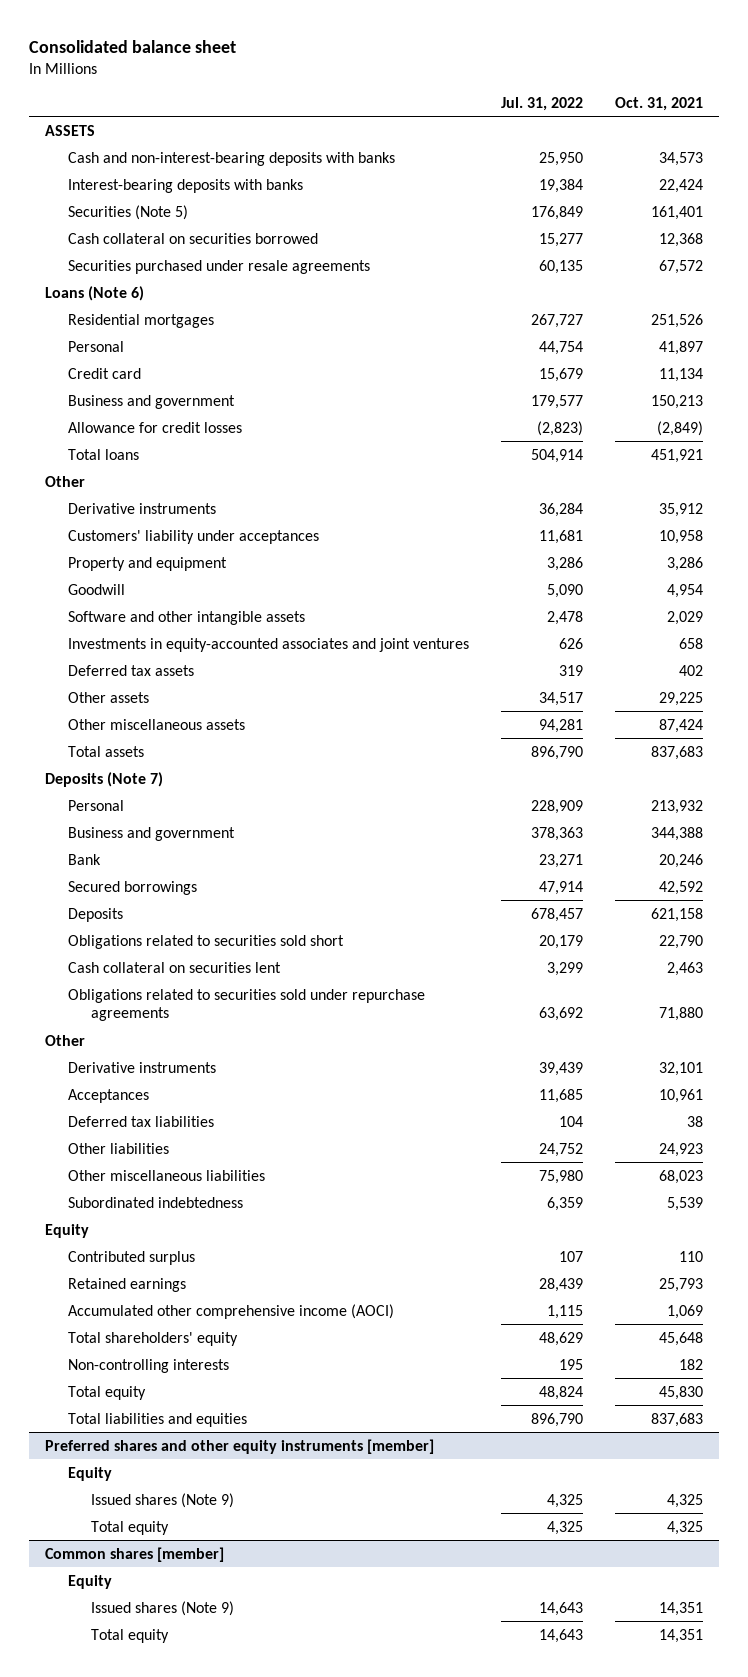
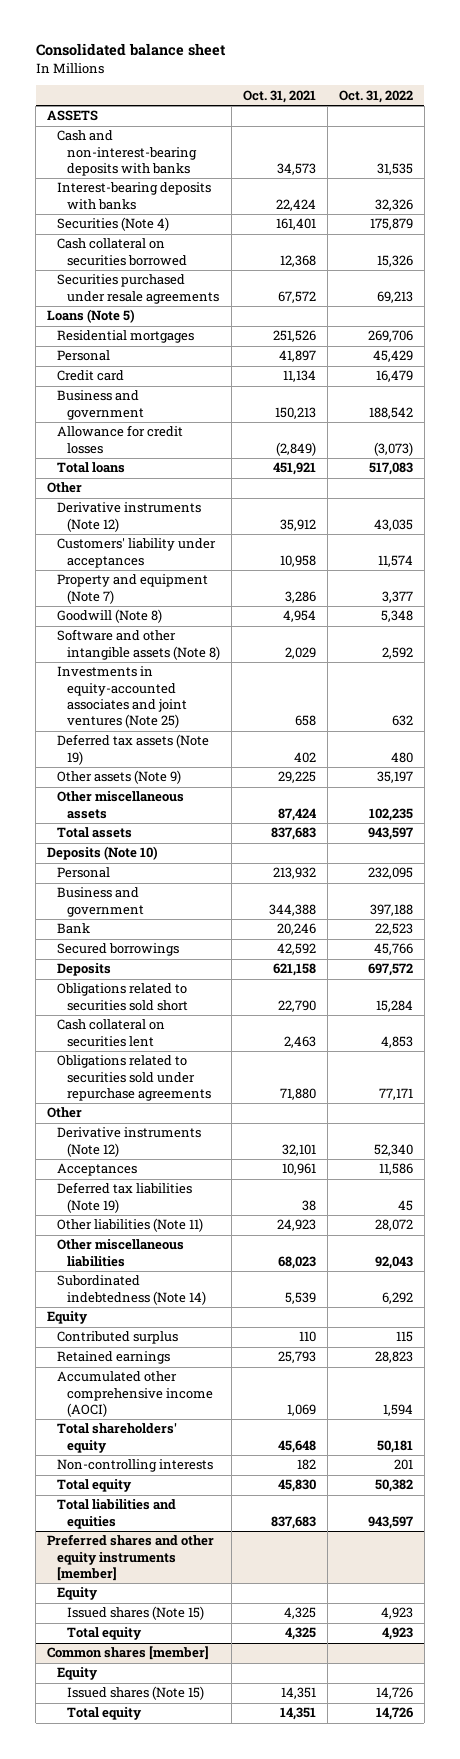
[501,96,584,111] Jul. 31, 2022 -> none
none -> [338,89,413,103] Oct. 31, 2022
[68,204,189,220] Securities (Note 5) -> [56,217,169,232] Securities (Note 4)
[45,285,145,301] Loans (Note 6) -> [47,309,136,324] Loans (Note 5)
[68,502,217,514] Derivative instruments -> [56,502,201,532] Derivative instruments (Note 12)
[68,556,228,571] Property and equipment -> [56,574,208,604] Property and equipment (Note 7)
[68,583,126,595] Goodwill -> [56,609,162,624] Goodwill (Note 8)
[68,610,306,625] Software and other intangible assets -> [56,629,220,660] Software and other intangible assets (Note 8)
[68,637,470,652] Investments in equity-accounted associates and joint ventures -> [56,666,187,729] Investments in equity-accounted associates and joint ventures (Note 25)
[68,664,195,676] Deferred tax assets -> [56,734,209,765] Deferred tax assets (Note 19)
[68,691,150,703] Other assets -> [56,770,181,785] Other assets (Note 9)
[45,771,164,787] Deposits (Note 7) -> [47,846,159,861] Deposits (Note 10)
[68,1061,217,1073] Derivative instruments -> [56,1127,201,1157] Derivative instruments (Note 12)
[68,1115,215,1127] Deferred tax liabilities -> [56,1182,192,1213] Deferred tax liabilities (Note 19)
[68,1142,170,1154] Other liabilities -> [56,1218,203,1233] Other liabilities (Note 11)
[68,1196,244,1208] Subordinated indebtedness -> [56,1275,206,1305] Subordinated indebtedness (Note 14)
[91,1492,235,1508] Issued shares (Note 9) -> [66,1606,204,1621] Issued shares (Note 15)
[91,1600,235,1616] Issued shares (Note 9) -> [66,1686,204,1701] Issued shares (Note 15)

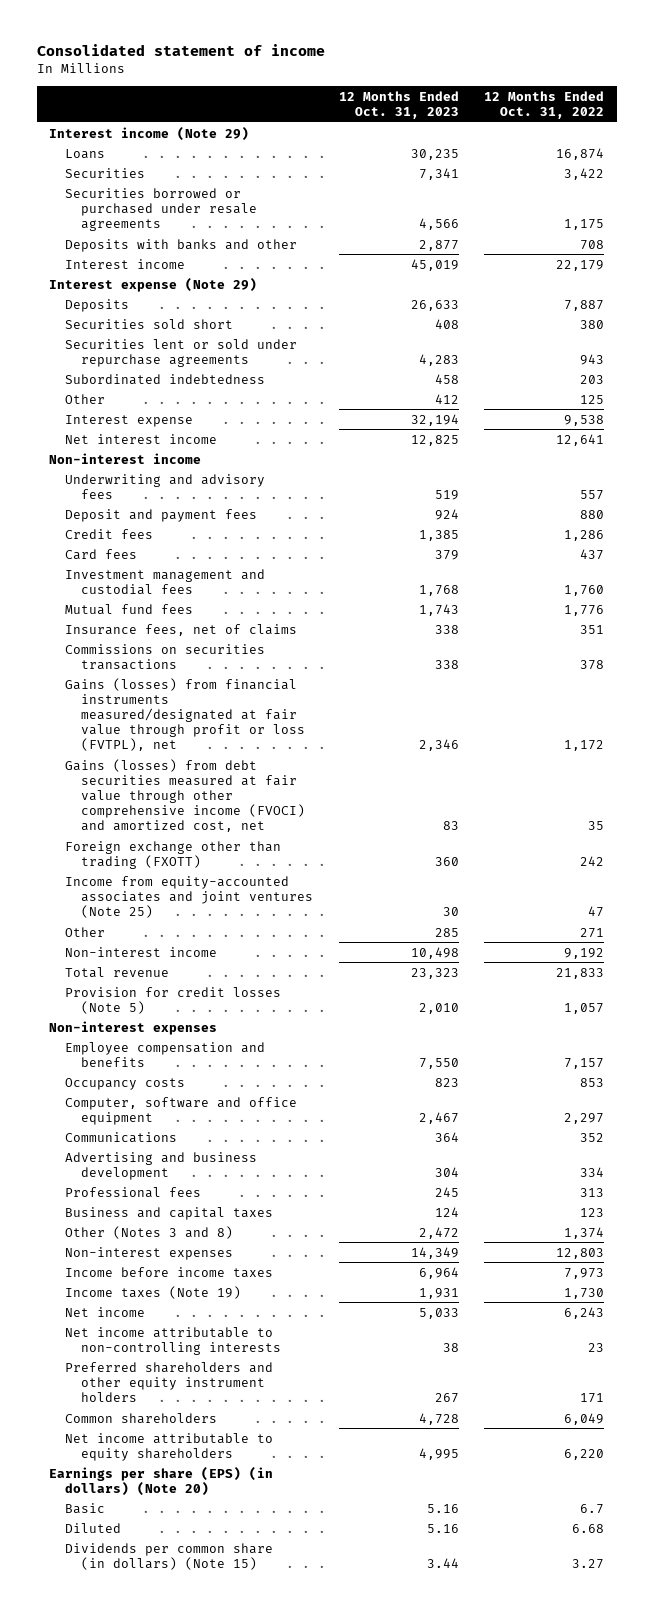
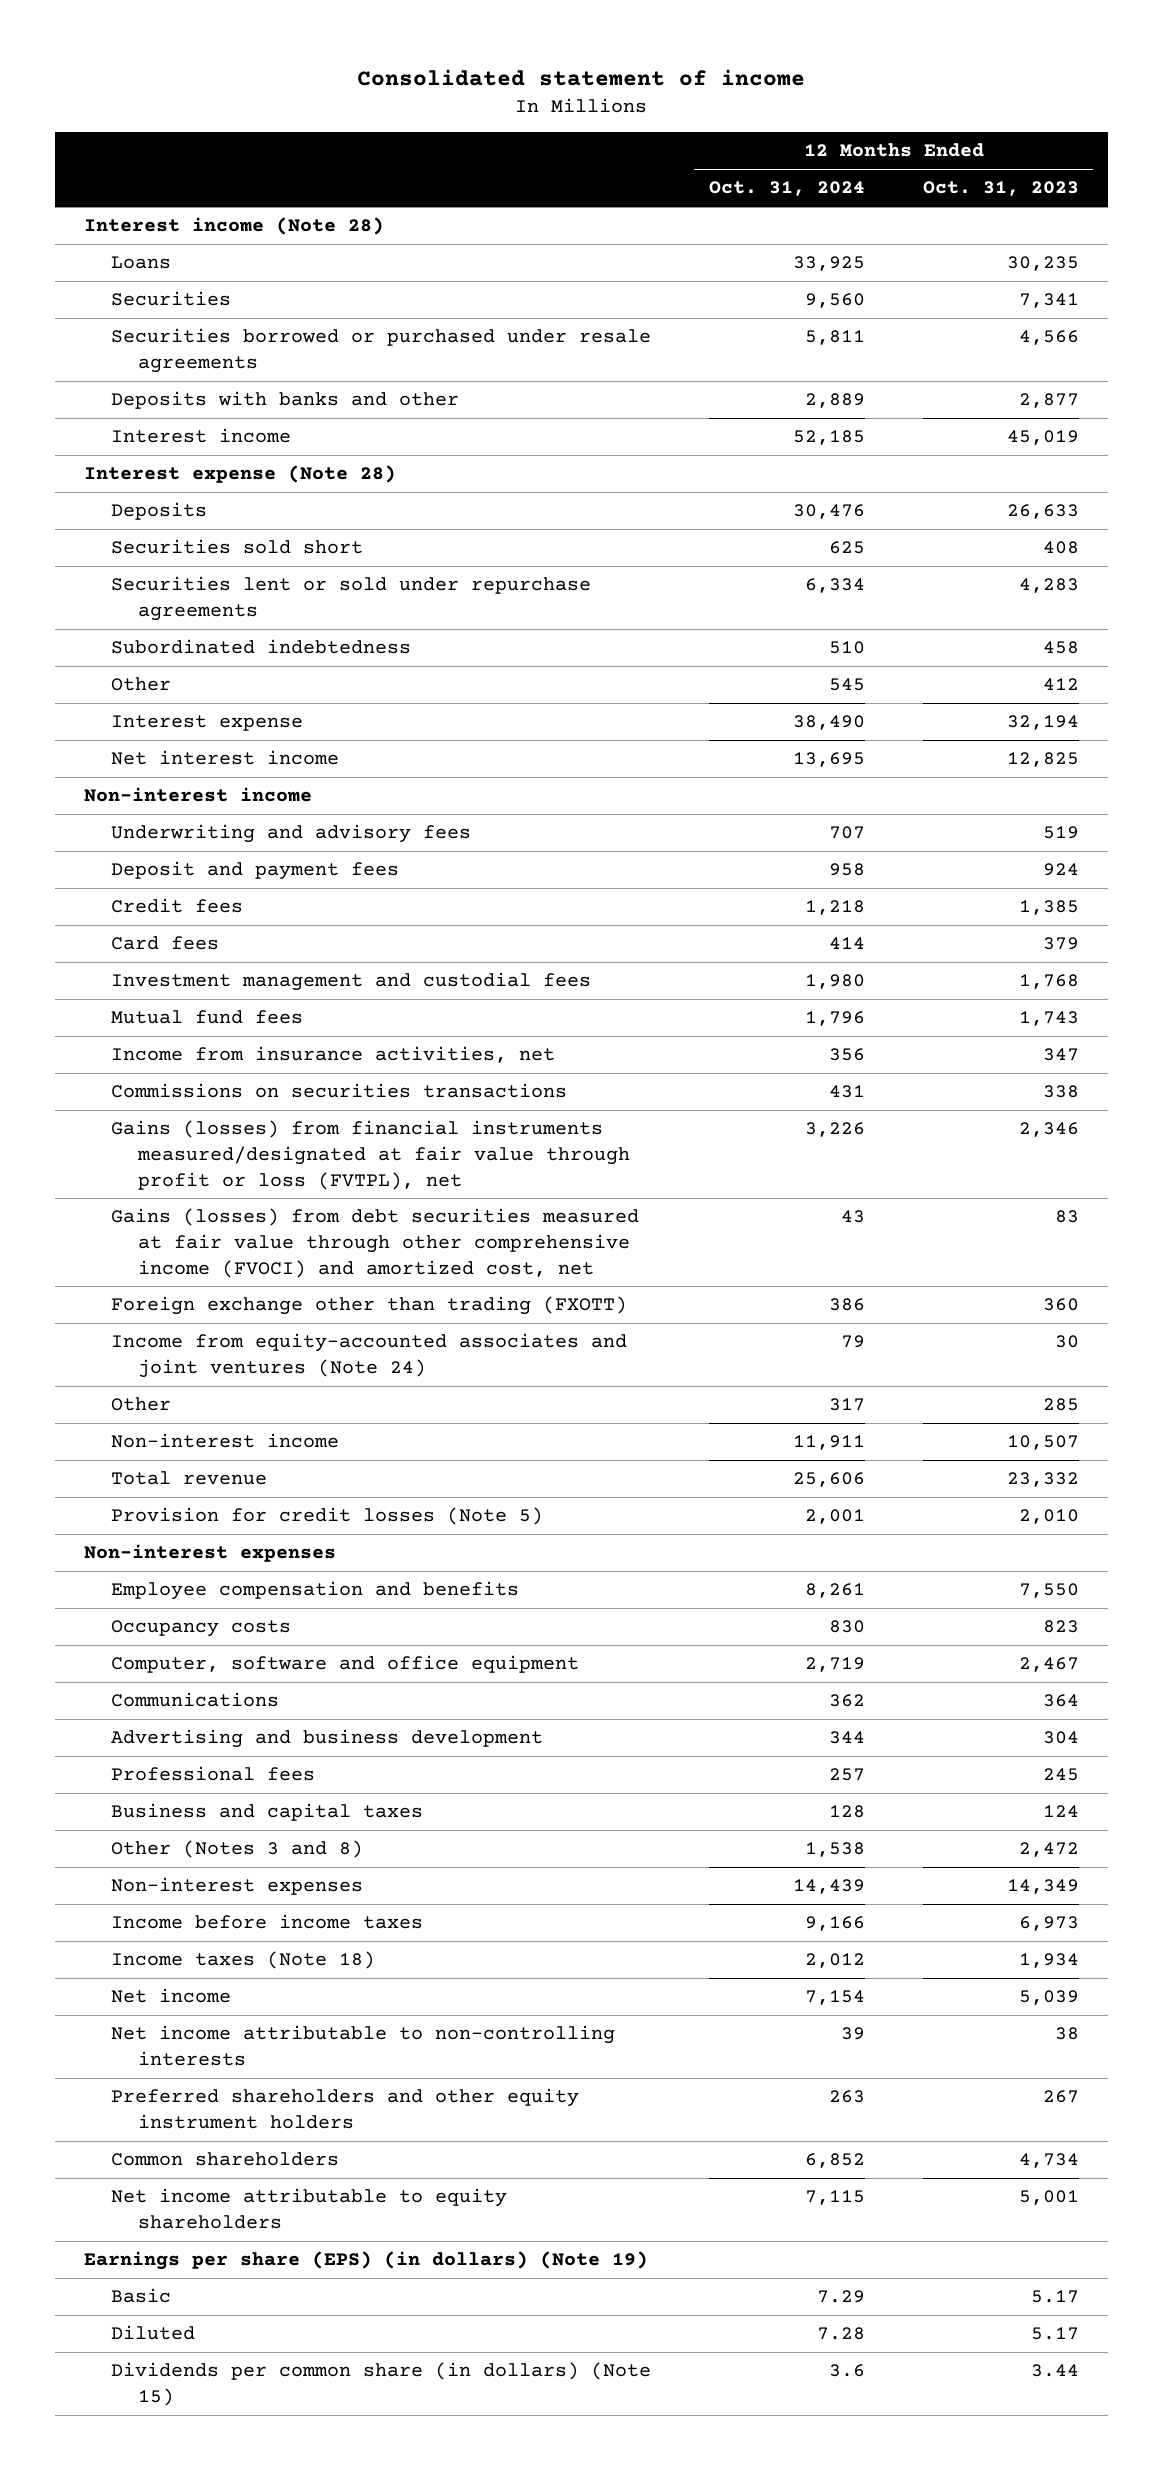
[484,90,605,119] 12 Months Ended Oct. 31, 2022 -> none
none -> [708,181,865,197] Oct. 31, 2024
[49,126,250,141] Interest income (Note 29) -> [83,217,384,236] Interest income (Note 28)
[49,277,258,292] Interest expense (Note 29) -> [83,465,396,484] Interest expense (Note 28)
[65,623,298,636] Insurance fees, net of claims -> none
none -> [110,1046,555,1064] Income from insurance activities, net
[65,875,314,918] Income from equity-accounted associates and joint ventures (Note 25) -> [110,1333,627,1378] Income from equity-accounted associates and joint ventures (Note 24)
[410,946,459,959] 10,498 -> [1006,1435,1079,1451] 10,507
[410,967,459,979] 23,323 -> [1006,1472,1079,1488] 23,332
[418,1266,459,1279] 6,964 -> [1018,1916,1079,1932] 6,973
[65,1285,242,1299] Income taxes (Note 19) -> [110,1951,375,1970] Income taxes (Note 18)
[418,1287,459,1299] 1,931 -> [1018,1953,1079,1969] 1,934
[418,1307,459,1319] 5,033 -> [1018,1990,1079,2006] 5,039
[418,1412,459,1425] 4,728 -> [1018,2153,1079,2169] 4,734
[418,1447,459,1460] 4,995 -> [1018,2190,1079,2206] 5,001
[49,1466,274,1496] Earnings per share (EPS) (in dollars) (Note 20) -> [83,2251,648,2271] Earnings per share (EPS) (in dollars) (Note 19)
[426,1503,459,1513] 5.16 -> [1030,2290,1079,2304] 5.17
[426,1523,459,1533] 5.16 -> [1030,2327,1079,2341] 5.17

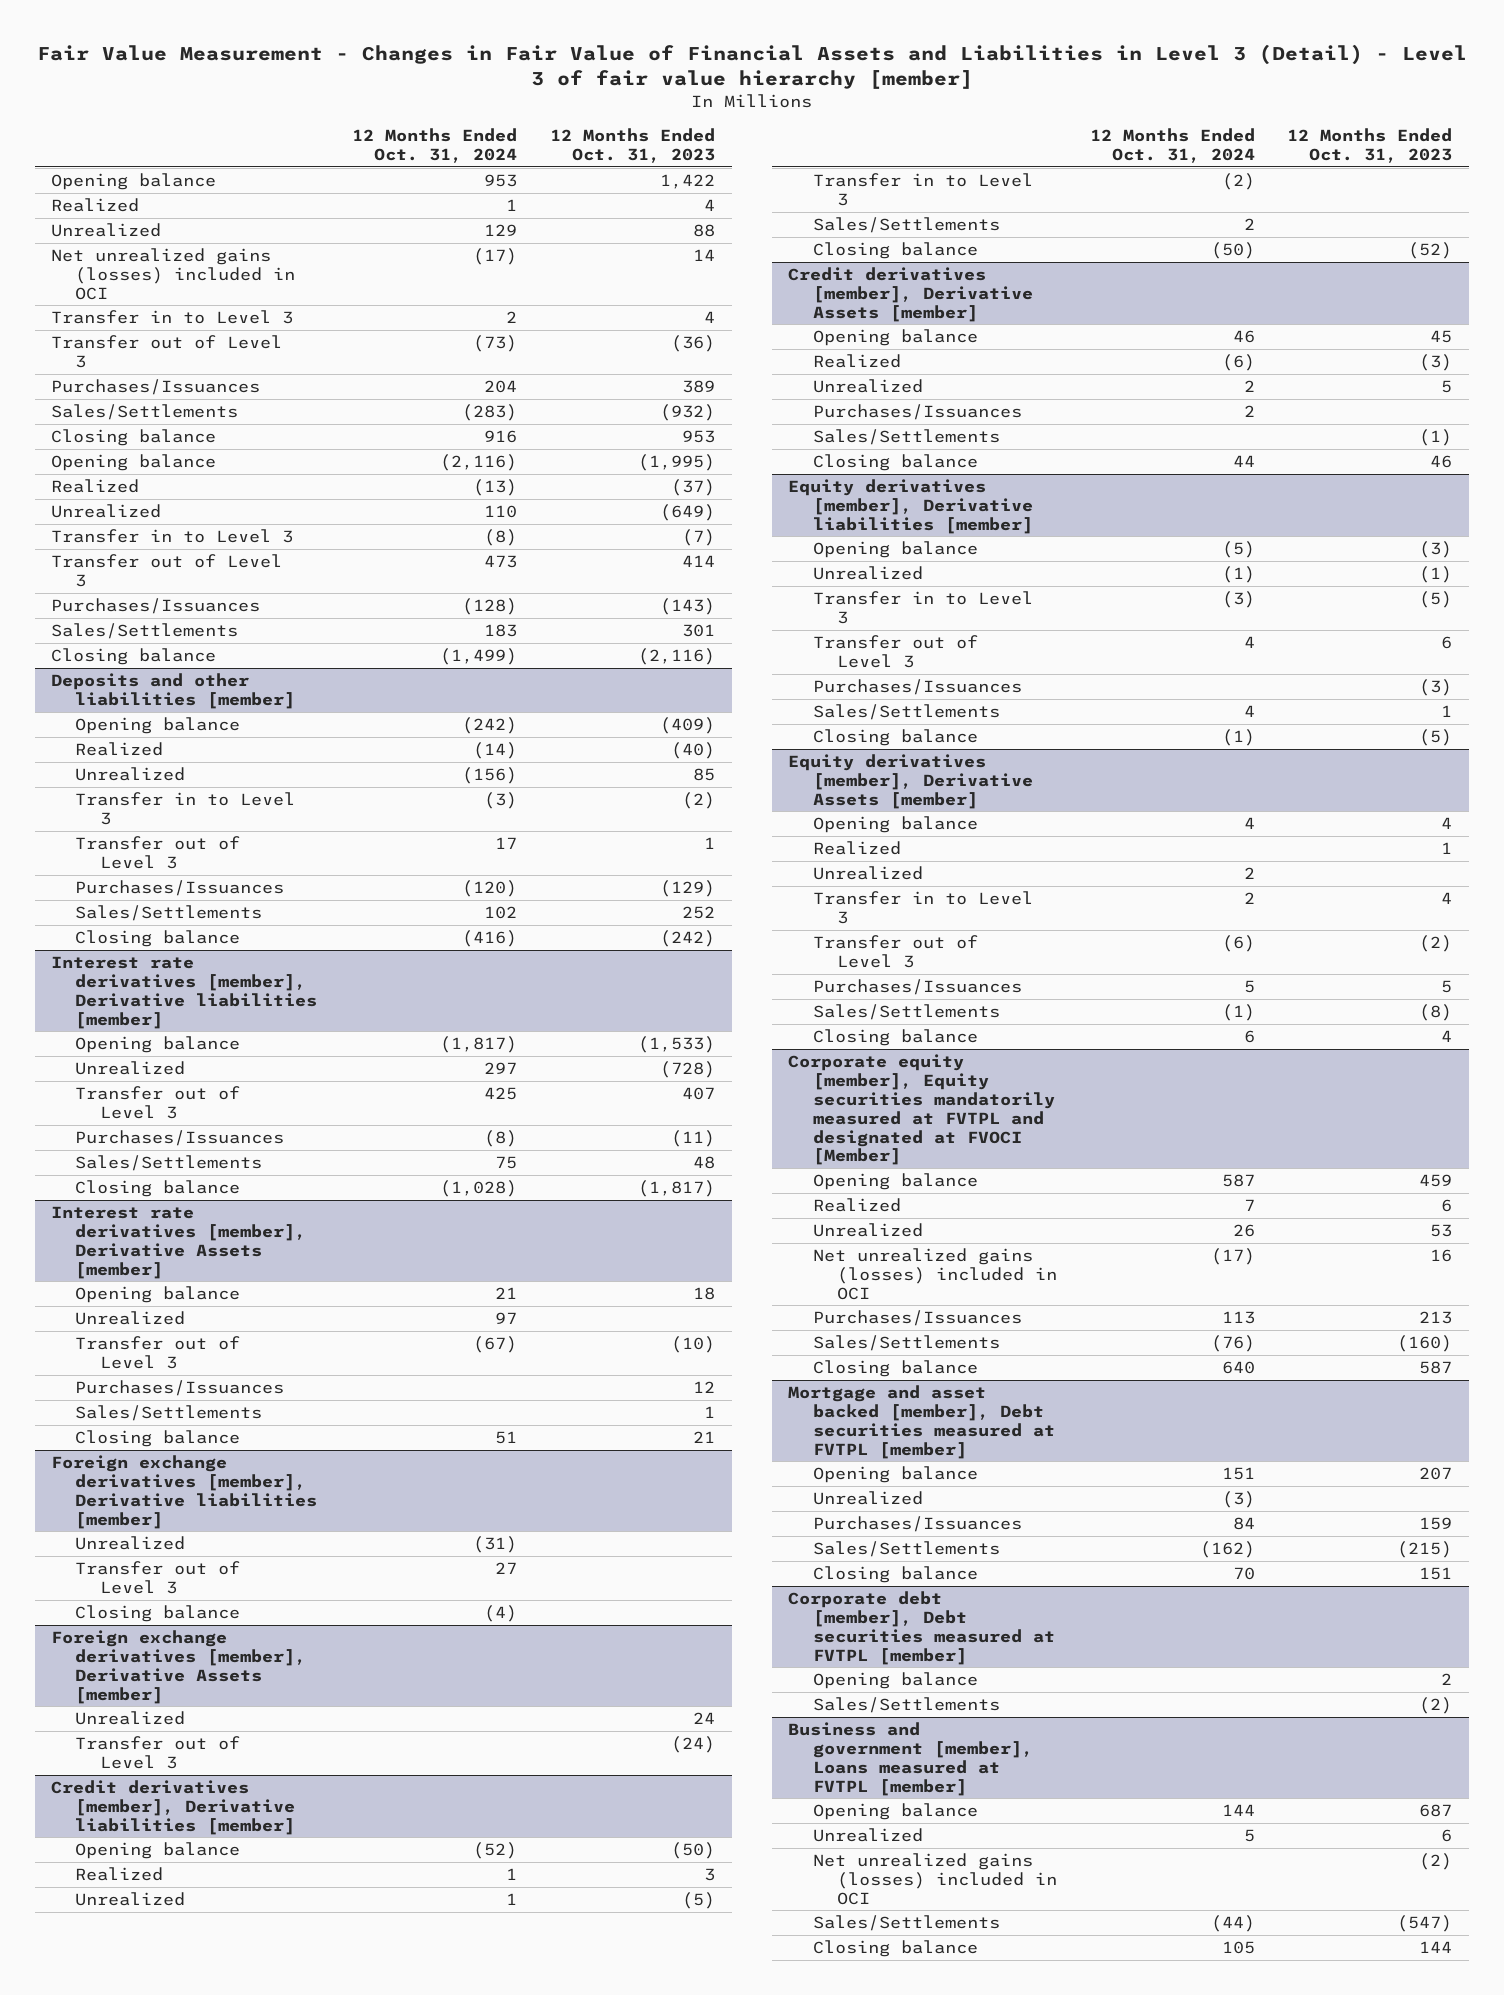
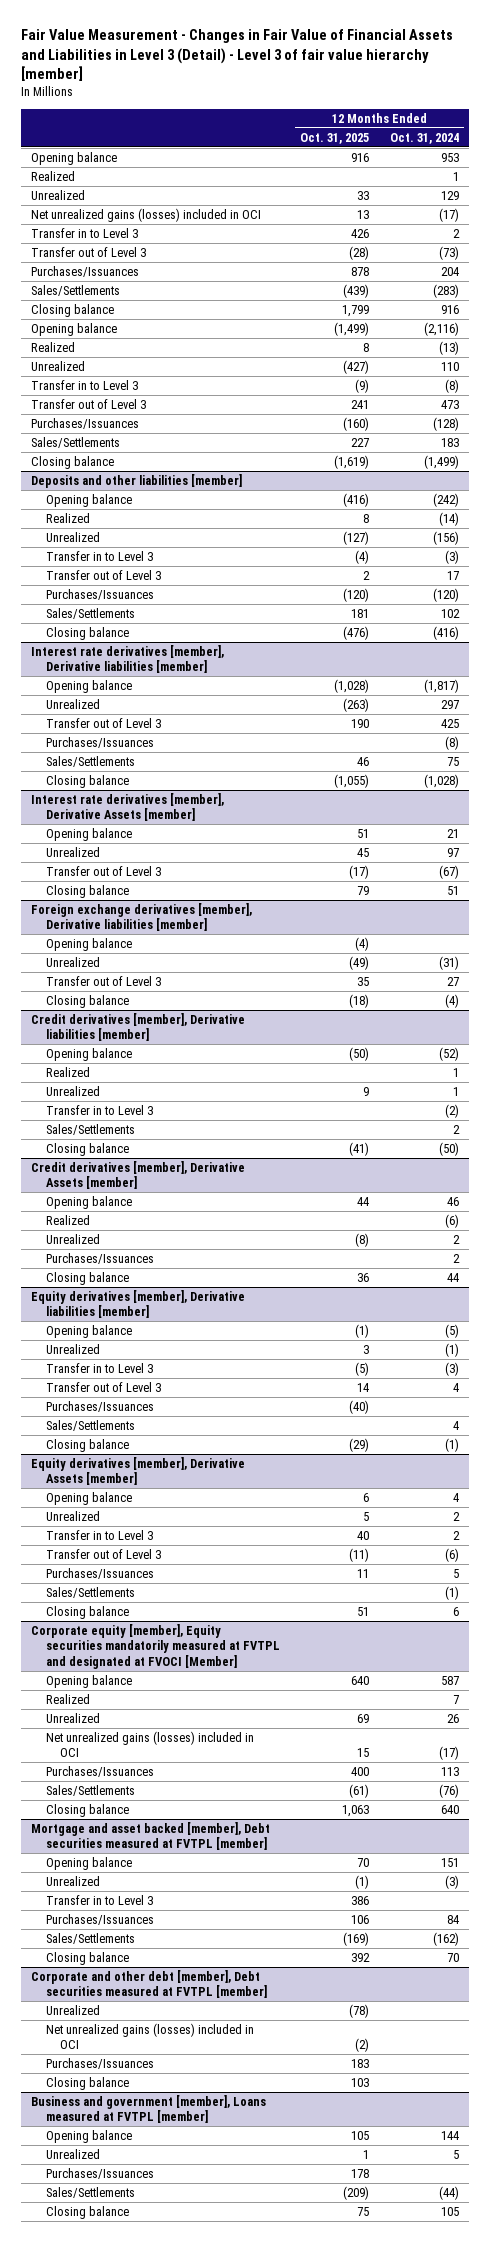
[550,128,716,164] 12 Months Ended Oct. 31, 2023 -> none
none -> [300,132,370,144] Oct. 31, 2025
[75,1380,285,1397] Purchases/Issuances -> none
[75,1405,263,1422] Sales/Settlements -> none
none -> [45,938,132,952] Opening balance
[51,1630,307,1704] Foreign exchange derivatives [member], Derivative Assets [member] -> none
[75,1711,186,1726] Unrealized -> none
[75,1736,241,1769] Transfer out of Level 3 -> none
[812,429,1000,446] Sales/Settlements -> none
[812,841,901,856] Realized -> none
none -> [45,1895,153,1906] Transfer in to Level 3
[812,1697,1000,1714] Sales/Settlements -> none
[788,1591,1055,1665] Corporate debt [member], Debt securities measured at FVTPL [member] -> [30,1970,267,1999] Corporate and other debt [member], Debt securities measured at FVTPL [member]
none -> [45,2005,100,2016] Unrealized
none -> [45,2023,254,2050] Net unrealized gains (losses) included in OCI
none -> [45,2058,154,2070] Purchases/Issuances
[812,1672,978,1690] Opening balance -> [45,2077,129,2091] Closing balance
[812,1853,1057,1905] Net unrealized gains (losses) included in OCI -> none
none -> [45,2168,154,2180] Purchases/Issuances

